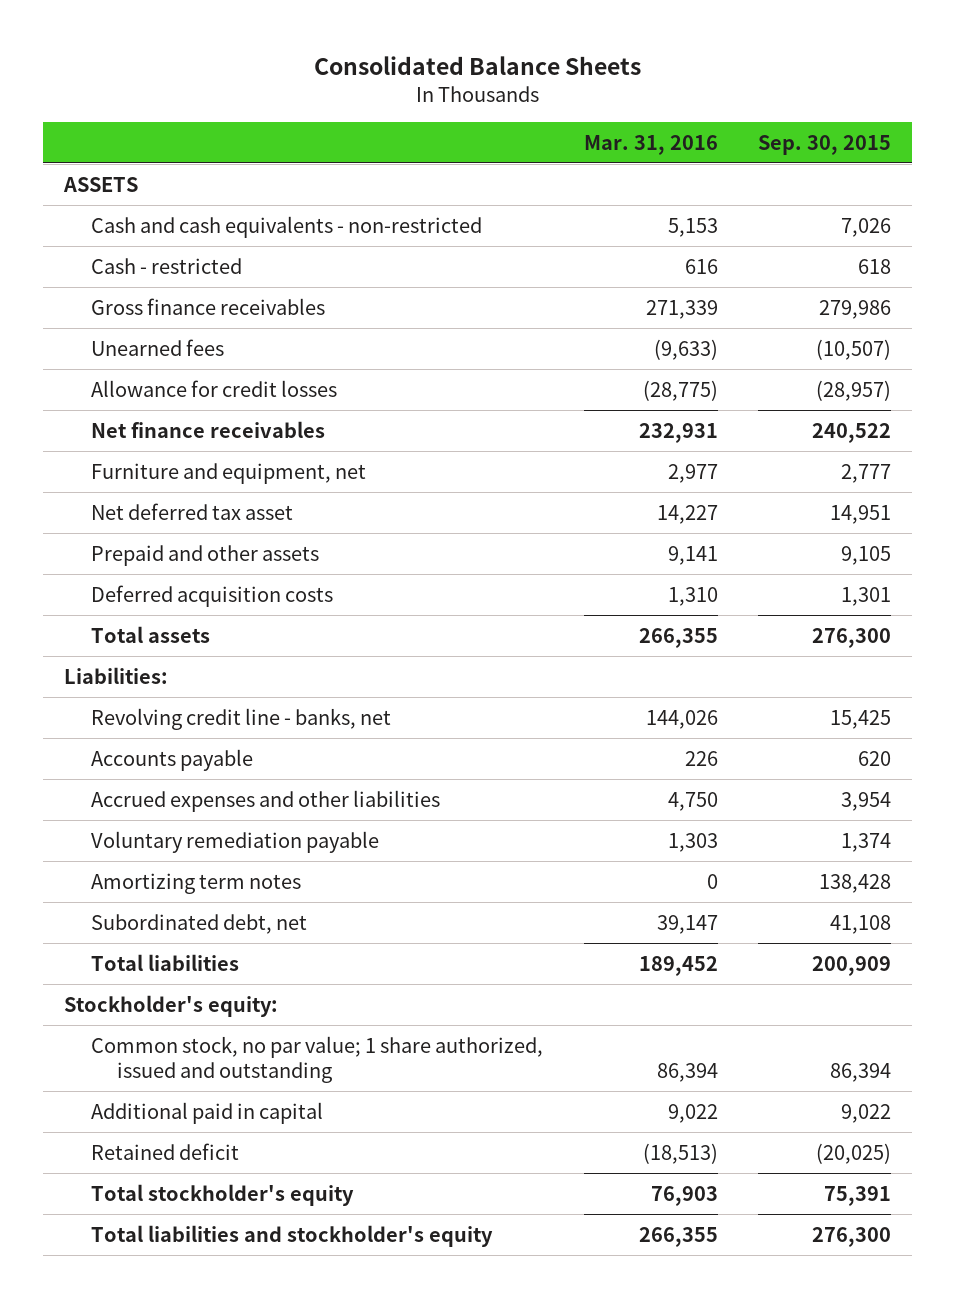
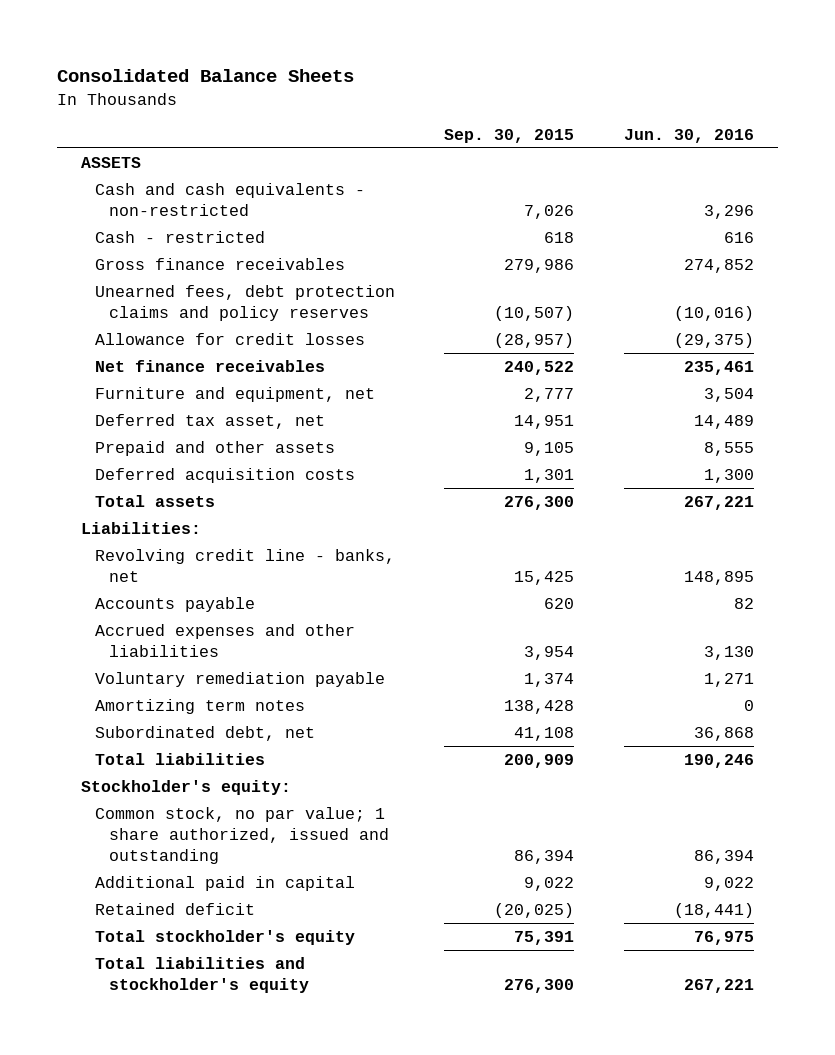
[583,134,718,155] Mar. 31, 2016 -> none
none -> [623,128,754,143] Jun. 30, 2016
[90,338,224,356] Unearned fees -> [95,284,396,322] Unearned fees, debt protection claims and policy reserves
[90,502,293,520] Net deferred tax asset -> [95,413,326,429] Deferred tax asset, net

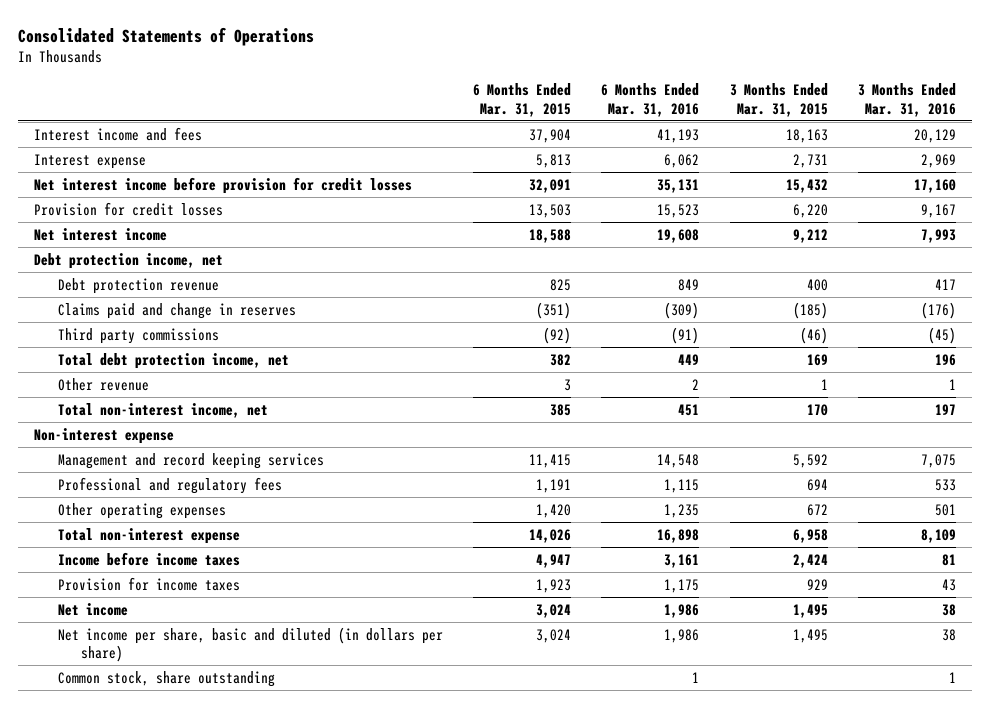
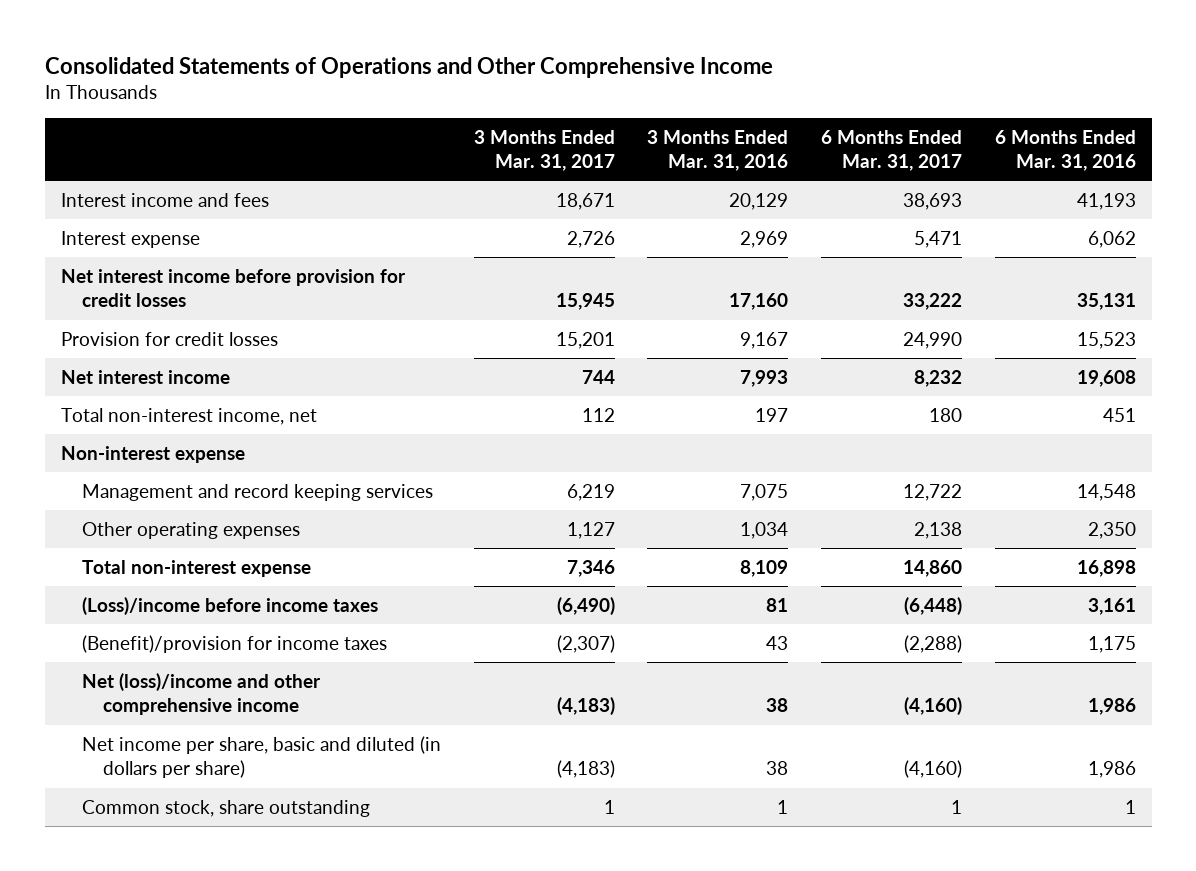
[18,26,315,46] Consolidated Statements of Operations -> [44,56,773,78] Consolidated Statements of Operations and Other Comprehensive Income
[472,83,571,117] 6 Months Ended Mar. 31, 2015 -> none
[729,83,828,117] 3 Months Ended Mar. 31, 2015 -> none
none -> [473,129,615,171] 3 Months Ended Mar. 31, 2017
none -> [820,129,962,171] 6 Months Ended Mar. 31, 2017
[33,252,223,269] Debt protection income, net -> none
[57,277,219,294] Debt protection revenue -> none
[57,302,296,319] Claims paid and change in reserves -> none
[57,327,219,344] Third party commissions -> none
[57,352,289,369] Total debt protection income, net -> none
[57,377,149,391] Other revenue -> none
[57,476,282,494] Professional and regulatory fees -> none
[664,503,700,518] 1,235 -> [1087,521,1136,539] 2,350
[935,503,957,516] 501 -> [740,521,789,539] 1,034
[57,551,240,566] Income before income taxes -> [82,596,379,615] (Loss)/income before income taxes
[57,576,240,591] Provision for income taxes -> [82,634,388,653] (Benefit)/provision for income taxes
[57,602,128,616] Net income -> [82,672,322,716] Net (loss)/income and other comprehensive income

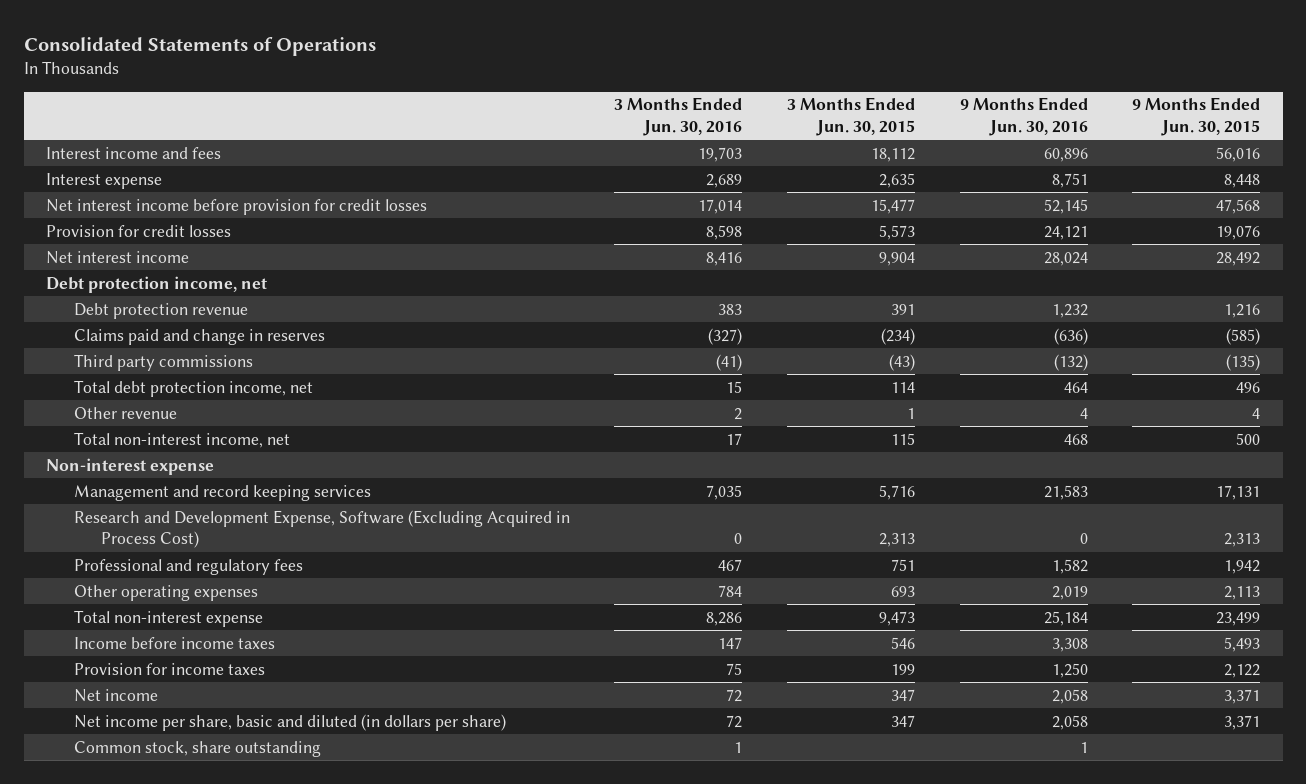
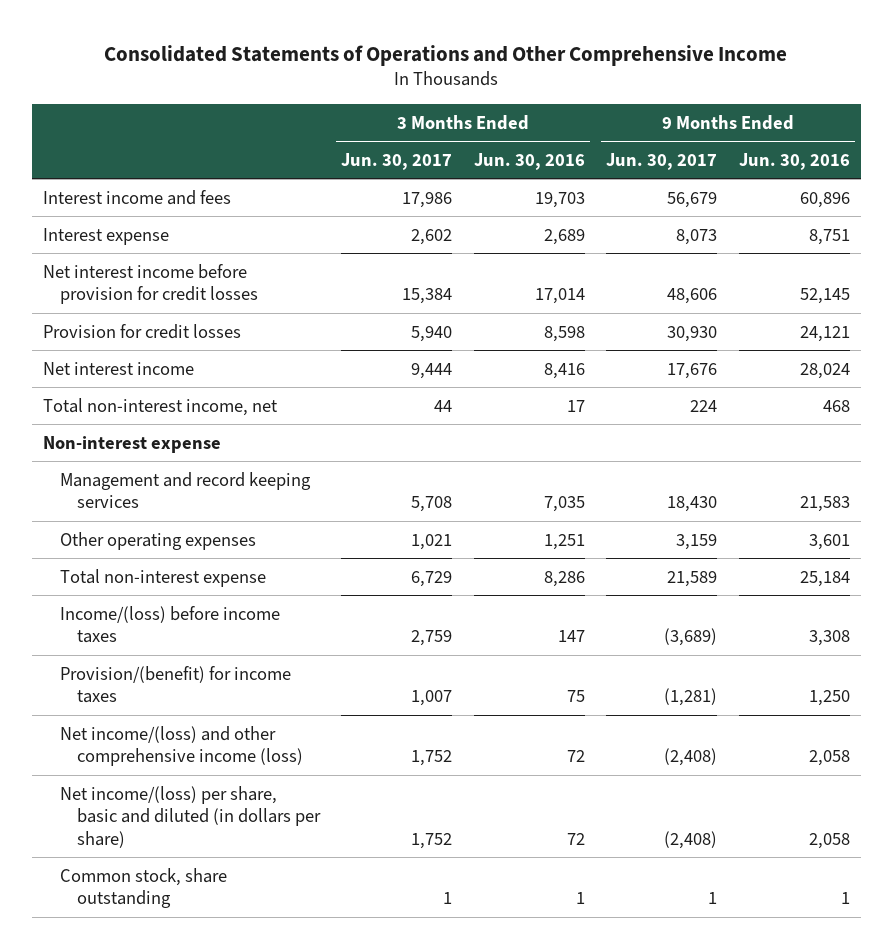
[23,36,376,56] Consolidated Statements of Operations -> [104,44,788,66] Consolidated Statements of Operations and Other Comprehensive Income
[786,97,915,136] 3 Months Ended Jun. 30, 2015 -> none
[1132,97,1261,136] 9 Months Ended Jun. 30, 2015 -> none
none -> [341,152,453,170] Jun. 30, 2017
none -> [606,152,718,170] Jun. 30, 2017
[45,275,267,293] Debt protection income, net -> none
[73,302,248,319] Debt protection revenue -> none
[73,328,325,345] Claims paid and change in reserves -> none
[73,353,253,371] Third party commissions -> none
[73,379,313,397] Total debt protection income, net -> none
[73,406,177,419] Other revenue -> none
[73,509,570,549] Research and Development Expense, Software (Excluding Acquired in Process Cost) -> none
[73,558,303,575] Professional and regulatory fees -> none
[718,584,743,597] 784 -> [543,533,585,550] 1,251
[1051,585,1088,600] 2,019 -> [808,533,850,550] 3,601
[73,636,275,649] Income before income taxes -> [59,605,280,644] Income/(loss) before income taxes
[73,662,265,675] Provision for income taxes -> [59,665,291,704] Provision/(benefit) for income taxes
[73,688,158,702] Net income -> [59,725,303,767] Net income/(loss) and other comprehensive income (loss)
[73,713,506,731] Net income per share, basic and diluted (in dollars per share) -> [59,785,321,848] Net income/(loss) per share, basic and diluted (in dollars per share)

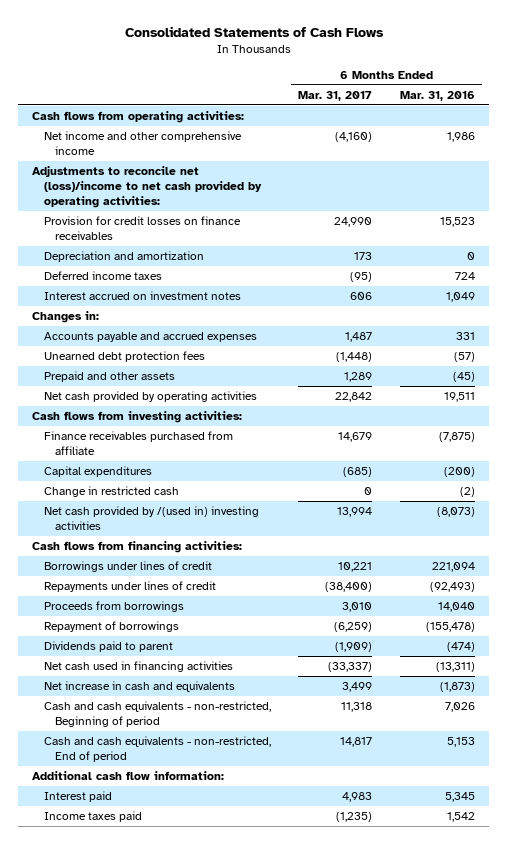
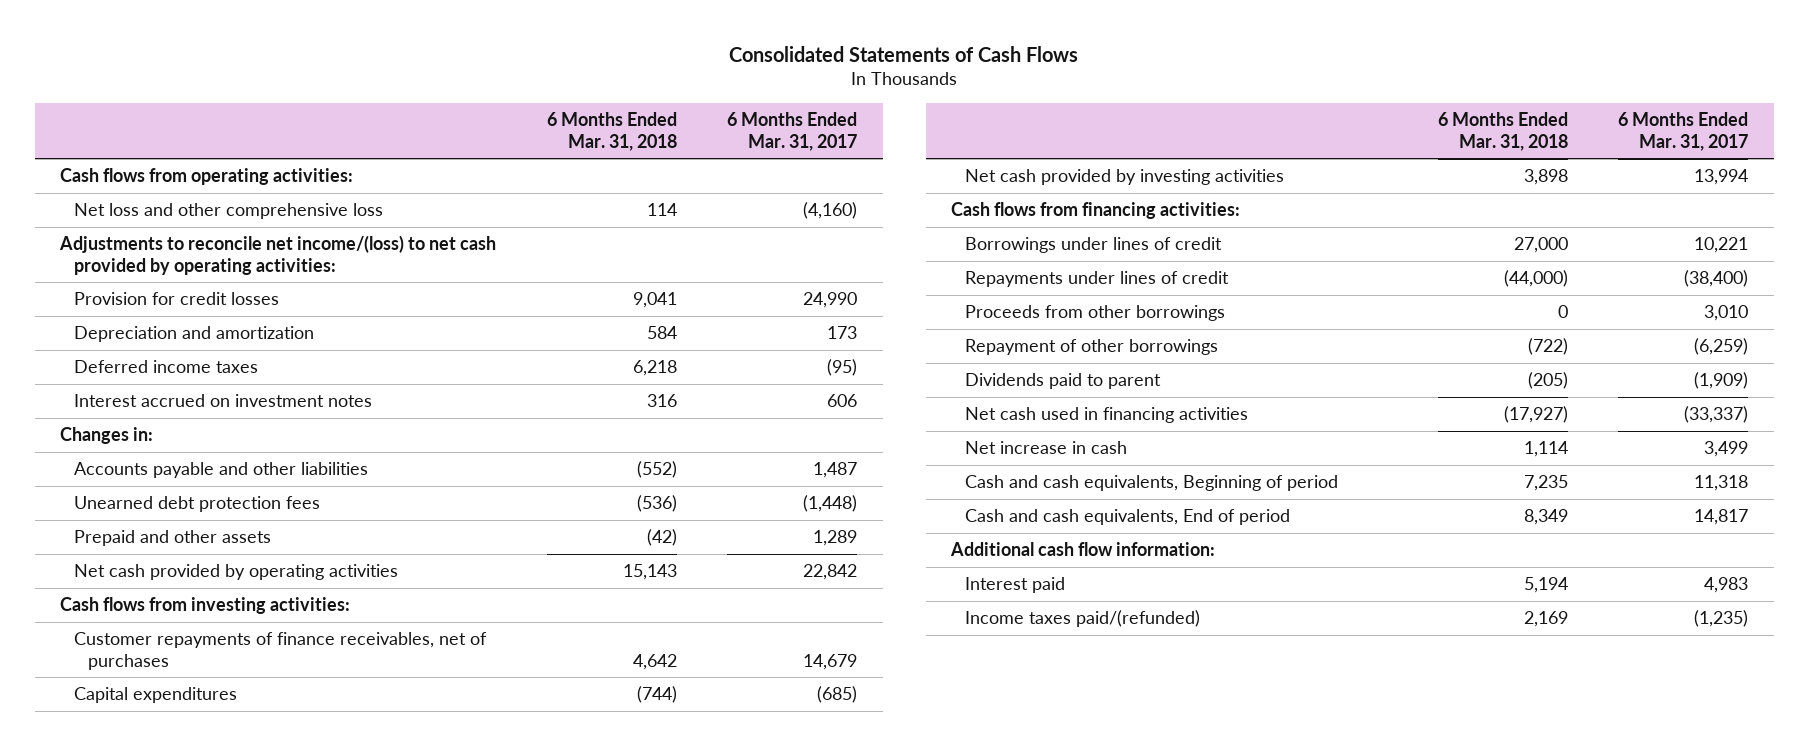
[400,90,476,101] Mar. 31, 2016 -> none
none -> [546,111,677,151] 6 Months Ended Mar. 31, 2018
[43,131,242,156] Net income and other comprehensive income -> [74,203,384,220] Net loss and other comprehensive loss
[32,166,262,208] Adjustments to reconcile net (loss)/income to net cash provided by operating activities: -> [59,235,497,275] Adjustments to reconcile net income/(loss) to net cash provided by operating activities:
[43,216,241,241] Provision for credit losses on finance receivables -> [74,292,280,306] Provision for credit losses
[43,332,257,343] Accounts payable and accrued expenses -> [74,462,369,479] Accounts payable and other liabilities
[43,431,233,456] Finance receivables purchased from affiliate -> [74,632,488,670] Customer repayments of finance receivables, net of purchases
[43,486,179,498] Change in restricted cash -> none
[43,506,259,531] Net cash provided by /(used in) investing activities -> [965,169,1285,186] Net cash provided by investing activities
[43,601,184,613] Proceeds from borrowings -> [965,305,1226,322] Proceeds from other borrowings
[43,621,179,633] Repayment of borrowings -> [965,339,1219,356] Repayment of other borrowings
[43,681,235,693] Net increase in cash and equivalents -> [965,441,1128,455] Net increase in cash
[43,701,271,728] Cash and cash equivalents - non-restricted, Beginning of period -> [965,475,1339,492] Cash and cash equivalents, Beginning of period
[43,736,271,763] Cash and cash equivalents - non-restricted, End of period -> [965,509,1291,526] Cash and cash equivalents, End of period
[43,811,142,823] Income taxes paid -> [965,610,1201,628] Income taxes paid/(refunded)

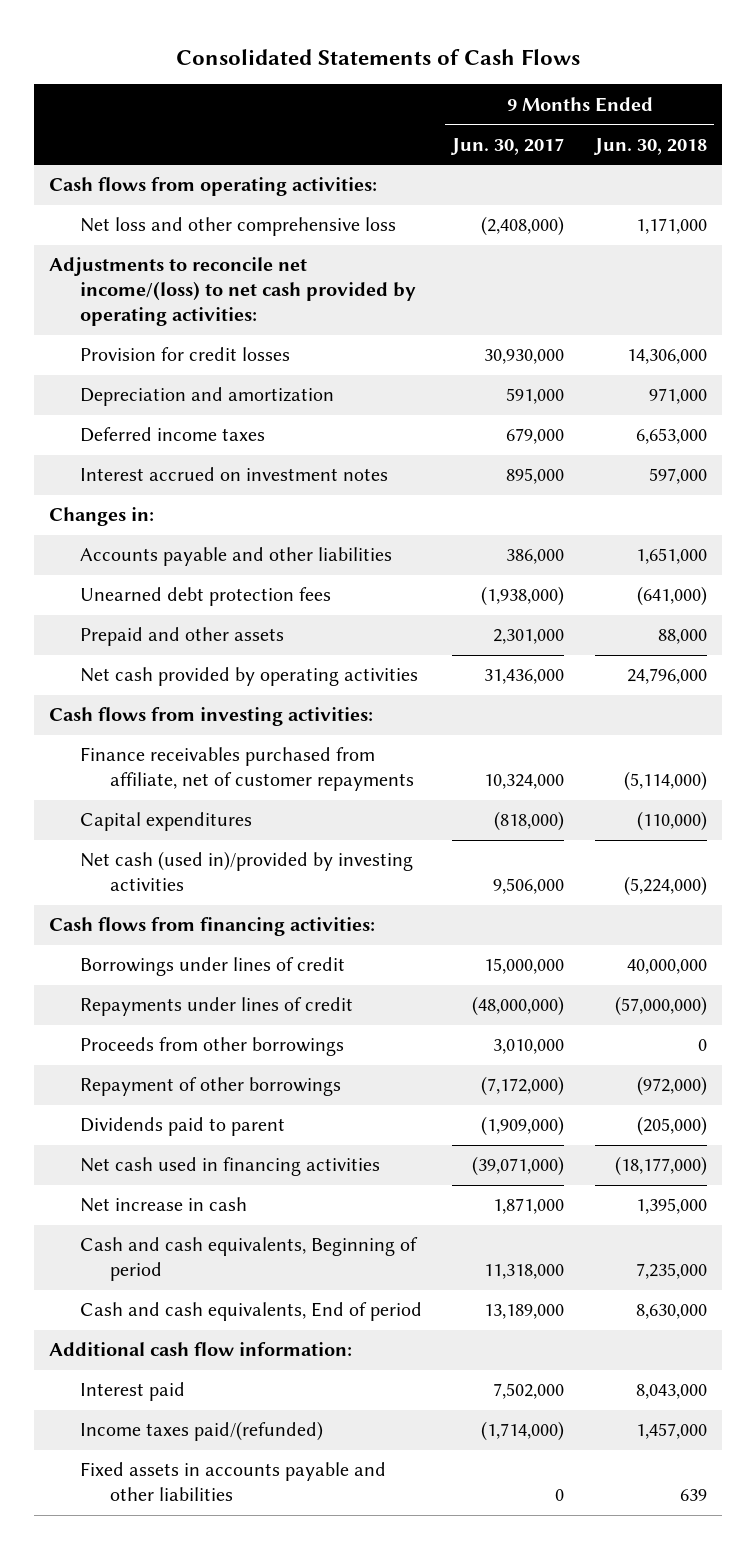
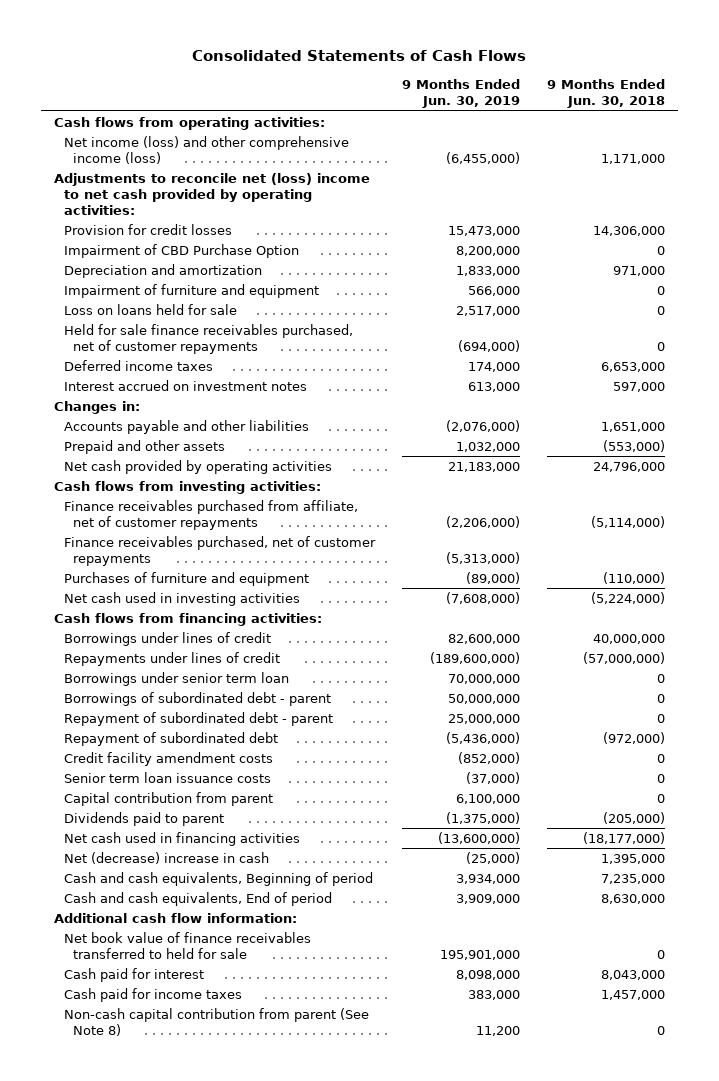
[450,137,565,155] Jun. 30, 2017 -> none
none -> [401,79,520,109] 9 Months Ended Jun. 30, 2019
[79,217,396,237] Net loss and other comprehensive loss -> [63,136,349,165] Net income (loss) and other comprehensive income (loss)
[49,257,416,327] Adjustments to reconcile net income/(loss) to net cash provided by operating activities: -> [54,173,371,215] Adjustments to reconcile net (loss) income to net cash provided by operating activities:
none -> [63,244,299,259] Impairment of CBD Purchase Option
none -> [63,284,319,299] Impairment of furniture and equipment
none -> [63,304,237,316] Loss on loans held for sale
none -> [63,324,353,355] Held for sale finance receivables purchased, net of customer repayments
[79,587,331,607] Unearned debt protection fees -> none
[657,629,707,645] 88,000 -> [602,440,665,453] (553,000)
none -> [63,536,376,567] Finance receivables purchased, net of customer repayments
[79,812,252,832] Capital expenditures -> [63,572,309,587] Purchases of furniture and equipment
[79,851,413,892] Net cash (used in)/provided by investing activities -> [63,592,300,607] Net cash used in investing activities
[79,1037,344,1057] Proceeds from other borrowings -> none
none -> [63,672,289,687] Borrowings under senior term loan
none -> [63,692,331,707] Borrowings of subordinated debt - parent
none -> [63,712,333,727] Repayment of subordinated debt - parent
[79,1077,341,1097] Repayment of other borrowings -> [63,732,278,747] Repayment of subordinated debt
none -> [63,752,273,767] Credit facility amendment costs
none -> [63,772,271,784] Senior term loan issuance costs
none -> [63,792,273,807] Capital contribution from parent
[79,1197,247,1213] Net increase in cash -> [63,852,269,865] Net (decrease) increase in cash
[79,1462,386,1502] Fixed assets in accounts payable and other liabilities -> none
none -> [63,932,311,960] Net book value of finance receivables transferred to held for sale
[79,1382,185,1402] Interest paid -> [63,968,204,983] Cash paid for interest
[79,1421,323,1442] Income taxes paid/(refunded) -> [63,988,242,1003] Cash paid for income taxes
none -> [63,1008,369,1037] Non-cash capital contribution from parent (See Note 8)

